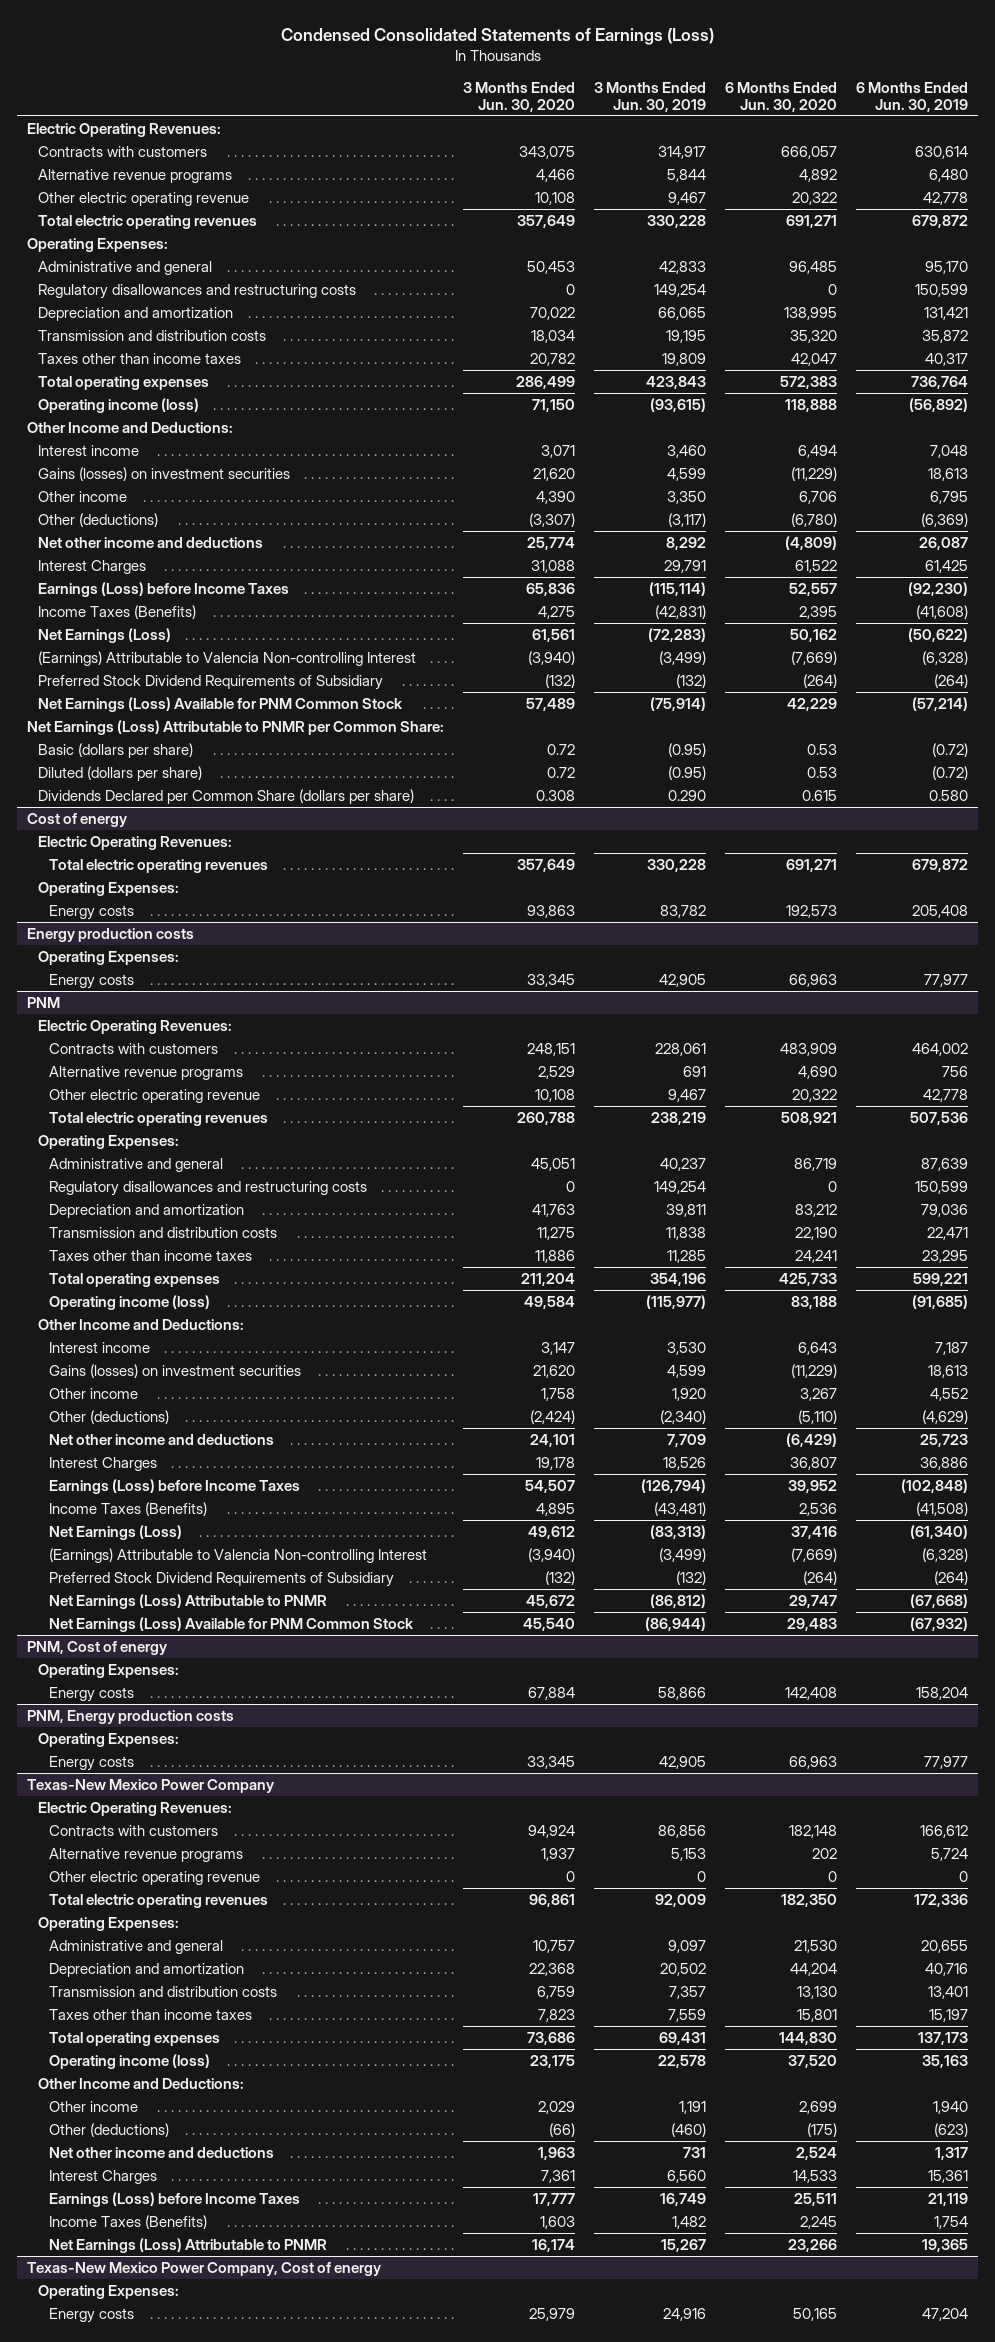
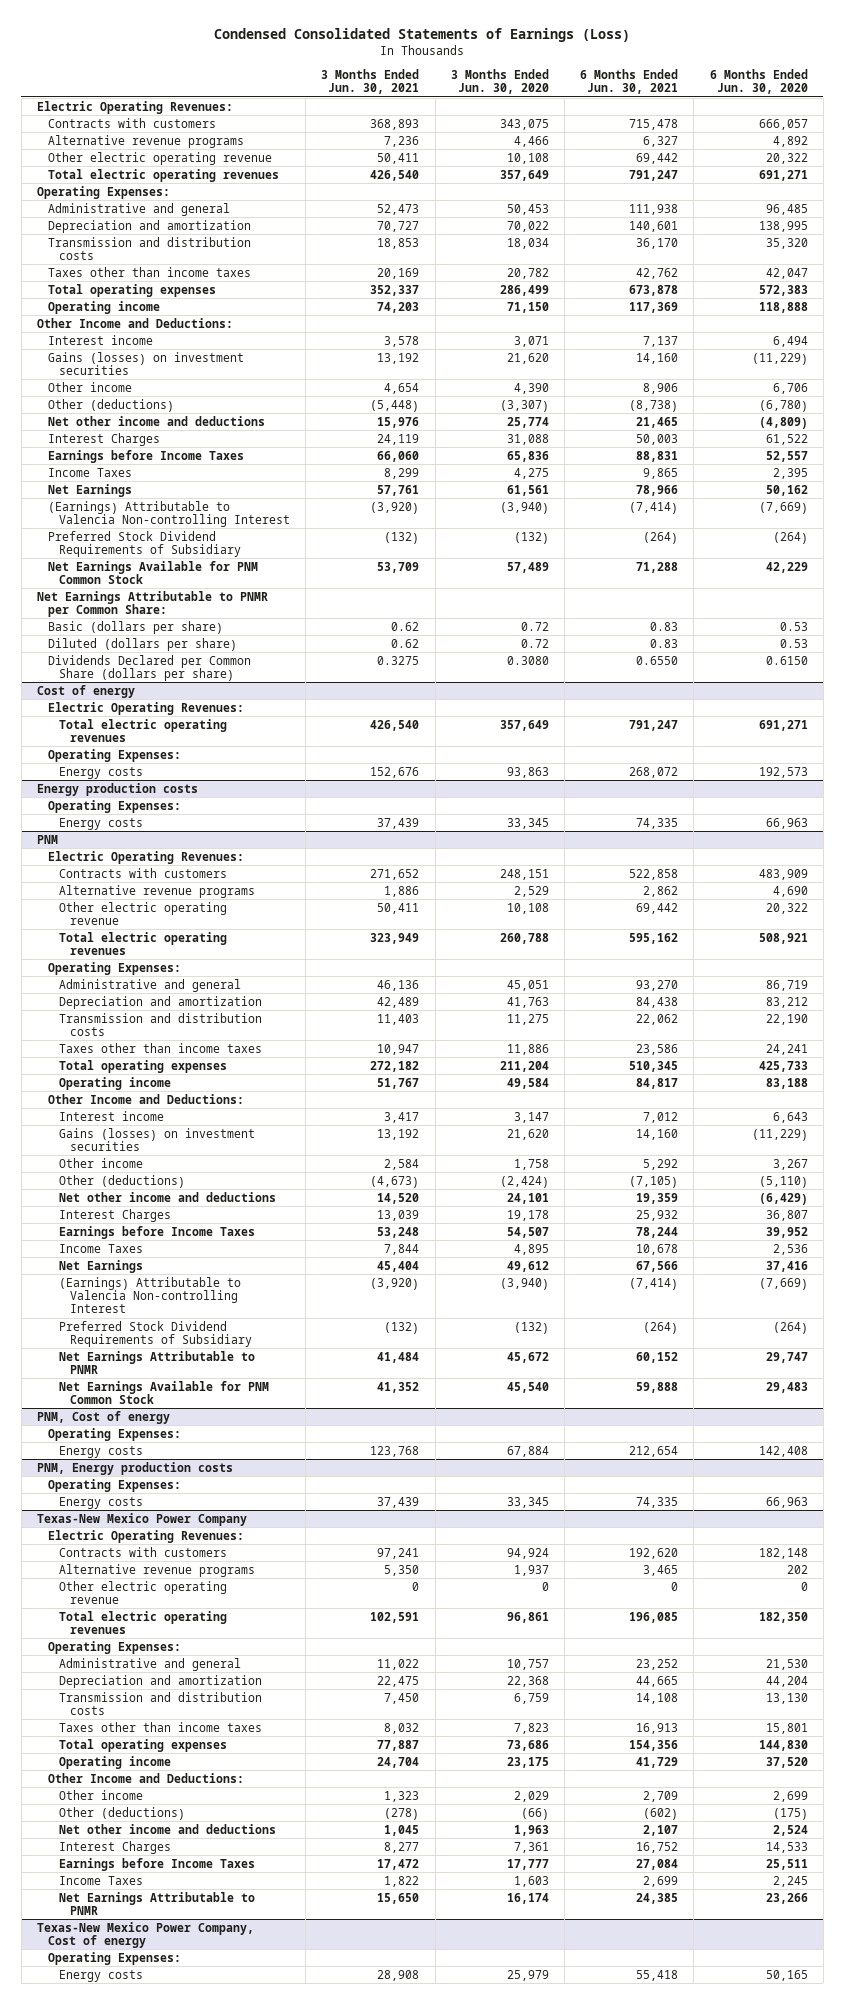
[594,81,707,112] 3 Months Ended Jun. 30, 2019 -> none
[856,81,969,112] 6 Months Ended Jun. 30, 2019 -> none
none -> [321,68,420,95] 3 Months Ended Jun. 30, 2021
none -> [580,68,679,95] 6 Months Ended Jun. 30, 2021
[37,284,356,300] Regulatory disallowances and restructuring costs -> none
[37,398,199,414] Operating income (loss) -> [47,300,160,314] Operating income
[37,582,289,598] Earnings (Loss) before Income Taxes -> [47,449,244,463] Earnings before Income Taxes
[37,605,196,620] Income Taxes (Benefits) -> [47,467,132,477] Income Taxes
[37,628,171,644] Net Earnings (Loss) -> [47,483,132,497] Net Earnings
[37,697,403,713] Net Earnings (Loss) Available for PNM Common Stock -> [47,560,258,584] Net Earnings Available for PNM Common Stock
[26,720,444,736] Net Earnings (Loss) Attributable to PNMR per Common Share: -> [37,590,269,617] Net Earnings Attributable to PNMR per Common Share:
[536,790,576,802] 0.308 -> [506,655,549,665] 0.3080
[802,790,838,802] 0.615 -> [765,655,808,665] 0.6150
[48,1181,367,1197] Regulatory disallowances and restructuring costs -> none
[48,1295,210,1311] Operating income (loss) -> [58,1076,171,1090] Operating income
[48,1479,300,1495] Earnings (Loss) before Income Taxes -> [58,1225,255,1239] Earnings before Income Taxes
[48,1502,207,1517] Income Taxes (Benefits) -> [58,1243,143,1253] Income Taxes
[48,1525,182,1541] Net Earnings (Loss) -> [58,1259,143,1273] Net Earnings
[48,1594,327,1610] Net Earnings (Loss) Attributable to PNMR -> [58,1350,255,1374] Net Earnings Attributable to PNMR
[48,1617,414,1633] Net Earnings (Loss) Available for PNM Common Stock -> [58,1380,269,1404] Net Earnings Available for PNM Common Stock
[48,2054,210,2070] Operating income (loss) -> [58,1755,171,1769] Operating income
[48,2192,300,2208] Earnings (Loss) before Income Taxes -> [58,1857,255,1871] Earnings before Income Taxes
[48,2215,207,2230] Income Taxes (Benefits) -> [58,1875,143,1885] Income Taxes
[48,2238,327,2254] Net Earnings (Loss) Attributable to PNMR -> [58,1891,255,1915] Net Earnings Attributable to PNMR

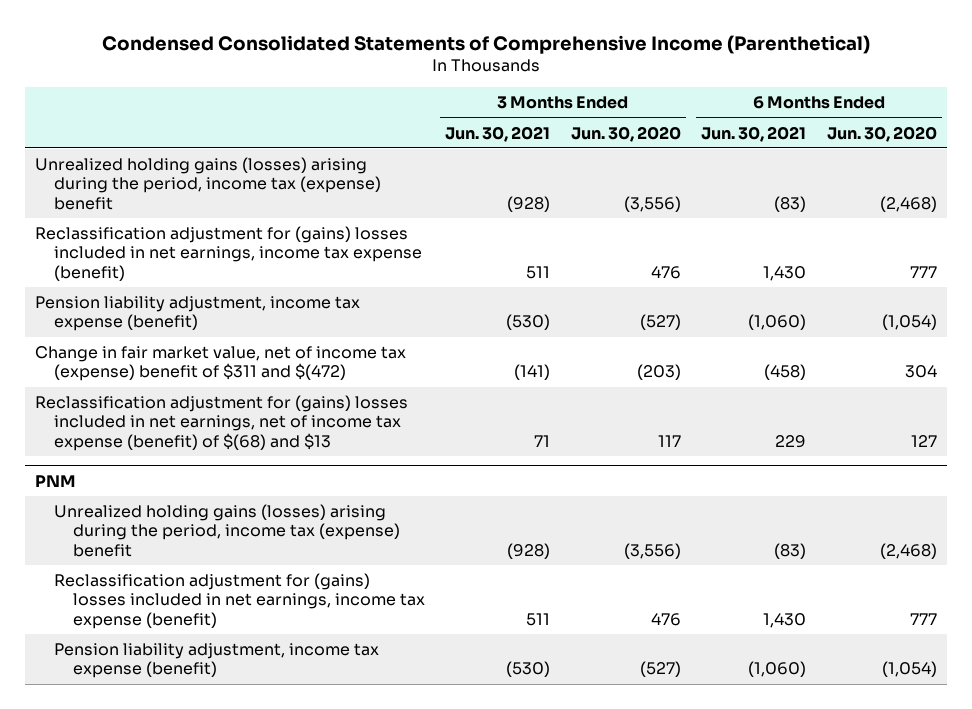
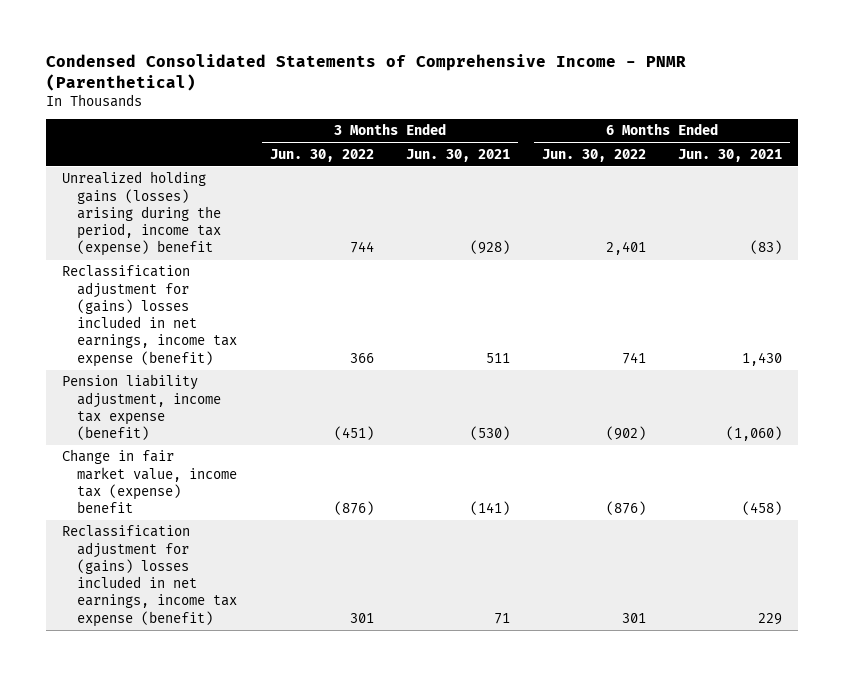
[102,34,871,54] Condensed Consolidated Statements of Comprehensive Income (Parenthetical) -> [46,53,687,91] Condensed Consolidated Statements of Comprehensive Income - PNMR (Parenthetical)
[570,125,681,142] Jun. 30, 2020 -> none
[826,125,937,142] Jun. 30, 2020 -> none
none -> [269,148,374,162] Jun. 30, 2022
none -> [542,148,647,162] Jun. 30, 2022
[35,474,77,487] PNM -> none
[53,503,400,557] Unrealized holding gains (losses) arising during the period, income tax (expense) benefit -> none
[53,572,425,629] Reclassification adjustment for (gains) losses included in net earnings, income tax expense (benefit) -> none
[53,642,379,679] Pension liability adjustment, income tax expense (benefit) -> none
[35,345,407,382] Change in fair market value, net of income tax (expense) benefit of $311 and $(472) -> [62,449,238,514] Change in fair market value, income tax (expense) benefit
[35,394,409,451] Reclassification adjustment for (gains) losses included in net earnings, net of income tax expense (benefit) of $(68) and $13 -> [62,525,238,627] Reclassification adjustment for (gains) losses included in net earnings, income tax expense (benefit)

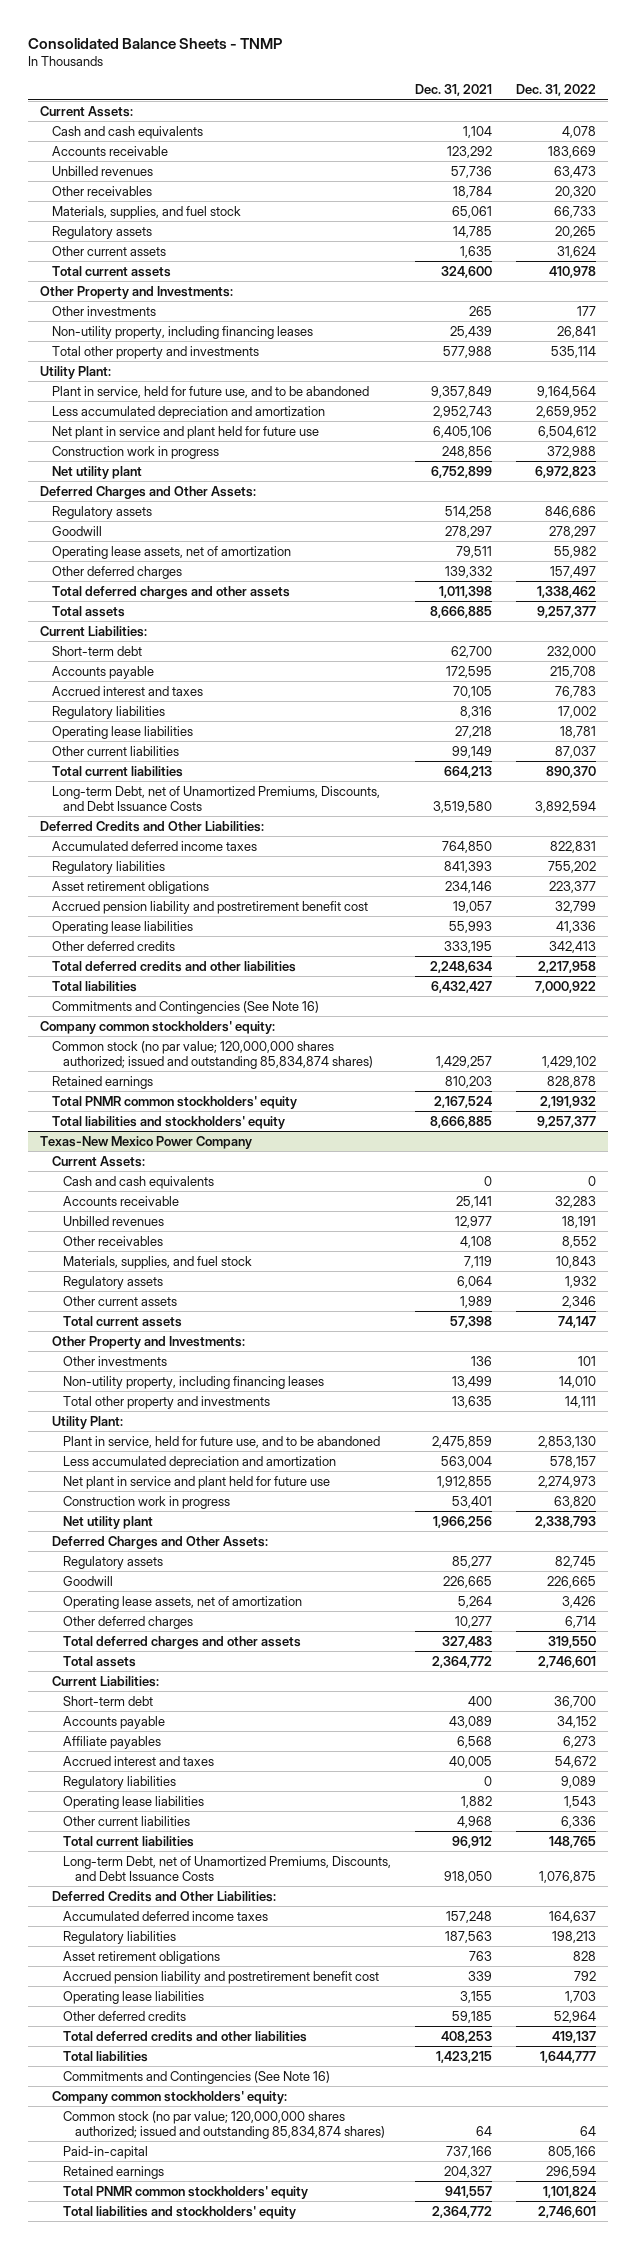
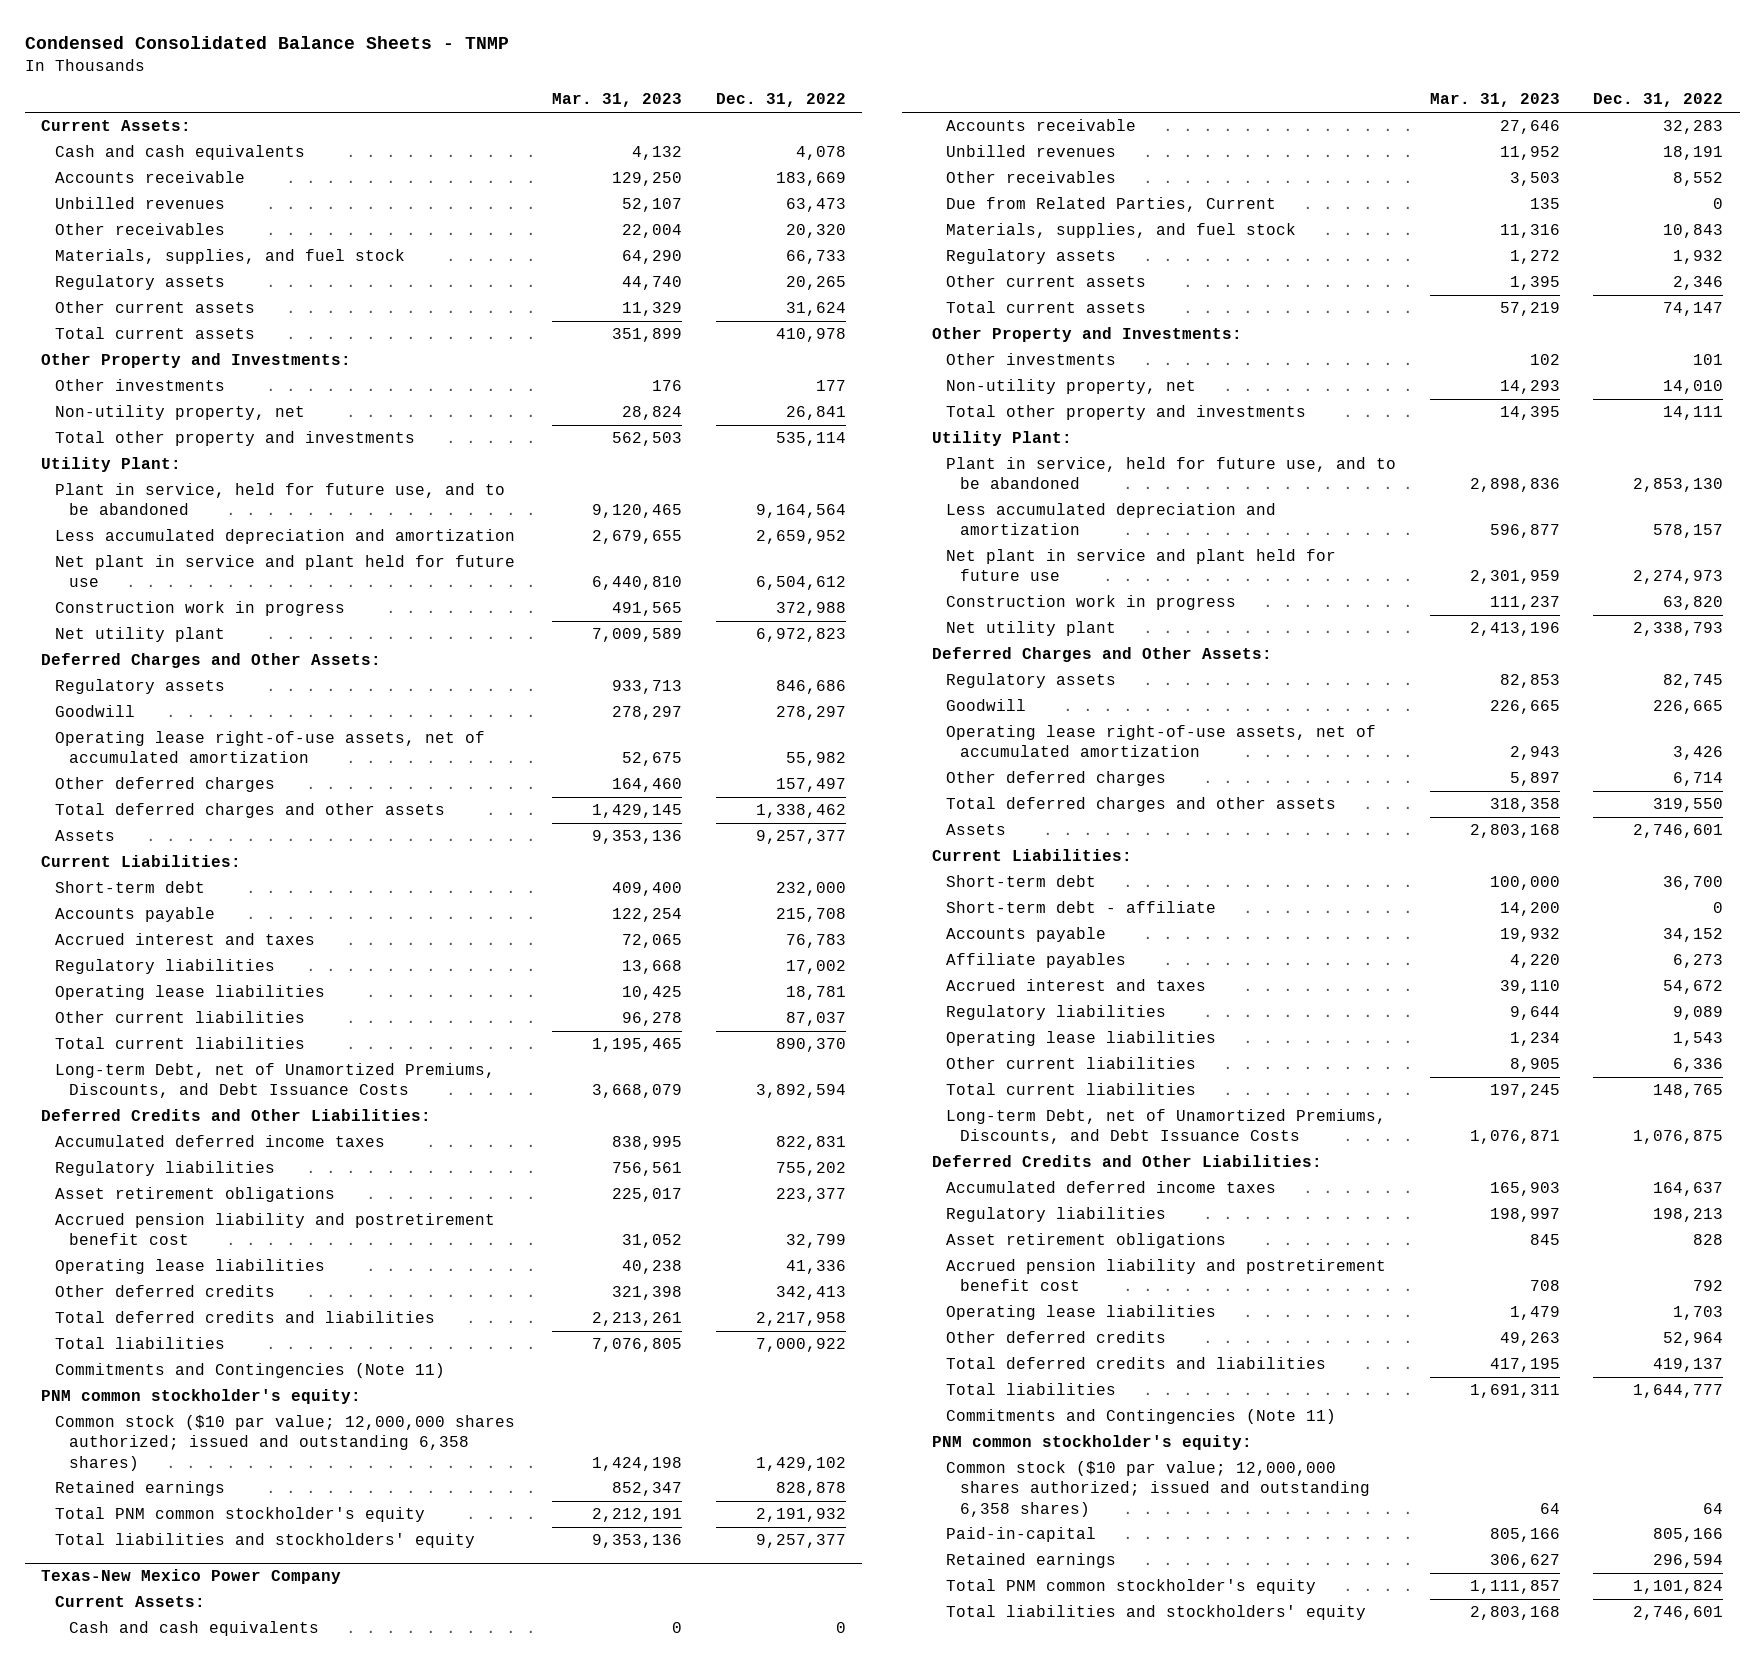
[28,37,283,49] Consolidated Balance Sheets - TNMP -> [24,36,509,50] Condensed Consolidated Balance Sheets - TNMP
[415,84,493,97] Dec. 31, 2021 -> none
none -> [552,93,683,108] Mar. 31, 2023
[51,325,313,339] Non-utility property, including financing leases -> [55,405,306,421] Non-utility property, net
[51,545,291,559] Operating lease assets, net of amortization -> [55,731,486,764] Operating lease right-of-use assets, net of accumulated amortization
[51,605,125,617] Total assets -> [55,830,116,842] Assets
[51,960,296,972] Total deferred credits and other liabilities -> [55,1311,436,1324] Total deferred credits and liabilities
[51,1000,319,1014] Commitments and Contingencies (See Note 16) -> [55,1363,446,1379] Commitments and Contingencies (Note 11)
[40,1020,276,1034] Company common stockholders' equity: -> [41,1389,362,1405] PNM common stockholder's equity:
[51,1040,374,1070] Common stock (no par value; 120,000,000 shares authorized; issued and outstanding 85,834,874 shares) -> [55,1415,516,1471] Common stock ($10 par value; 12,000,000 shares authorized; issued and outstanding 6,358 shares)
[51,1095,297,1109] Total PNMR common stockholders' equity -> [55,1507,426,1523] Total PNM common stockholder's equity
none -> [946,197,1277,213] Due from Related Parties, Current
[63,1375,325,1389] Non-utility property, including financing leases -> [946,379,1197,395] Non-utility property, net
[63,1595,303,1609] Operating lease assets, net of amortization -> [946,725,1377,758] Operating lease right-of-use assets, net of accumulated amortization
[63,1655,137,1667] Total assets -> [946,824,1007,836] Assets
none -> [946,901,1217,914] Short-term debt - affiliate
[63,2030,308,2042] Total deferred credits and other liabilities -> [946,1357,1327,1370] Total deferred credits and liabilities
[63,2070,331,2084] Commitments and Contingencies (See Note 16) -> [946,1409,1337,1425] Commitments and Contingencies (Note 11)
[51,2090,287,2104] Company common stockholders' equity: -> [932,1435,1253,1451] PNM common stockholder's equity:
[63,2110,385,2140] Common stock (no par value; 120,000,000 shares authorized; issued and outstanding 85,834,874 shares) -> [946,1461,1371,1517] Common stock ($10 par value; 12,000,000 shares authorized; issued and outstanding 6,358 shares)
[63,2185,309,2199] Total PNMR common stockholders' equity -> [946,1579,1317,1595] Total PNM common stockholder's equity

